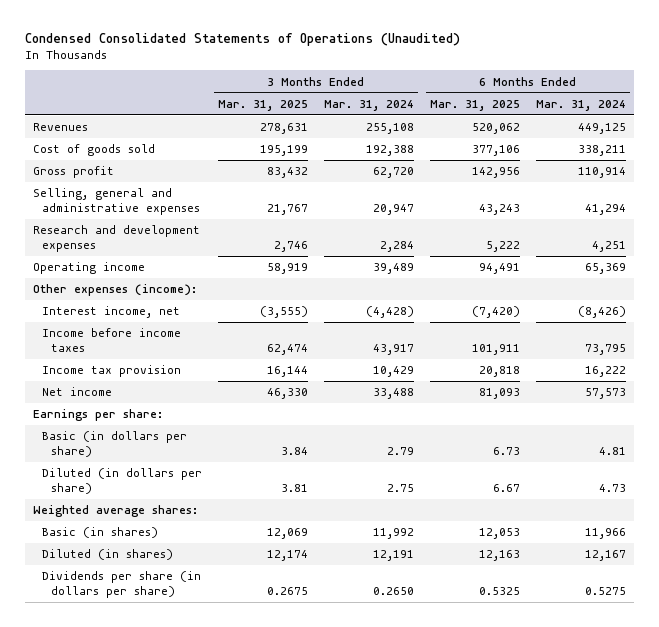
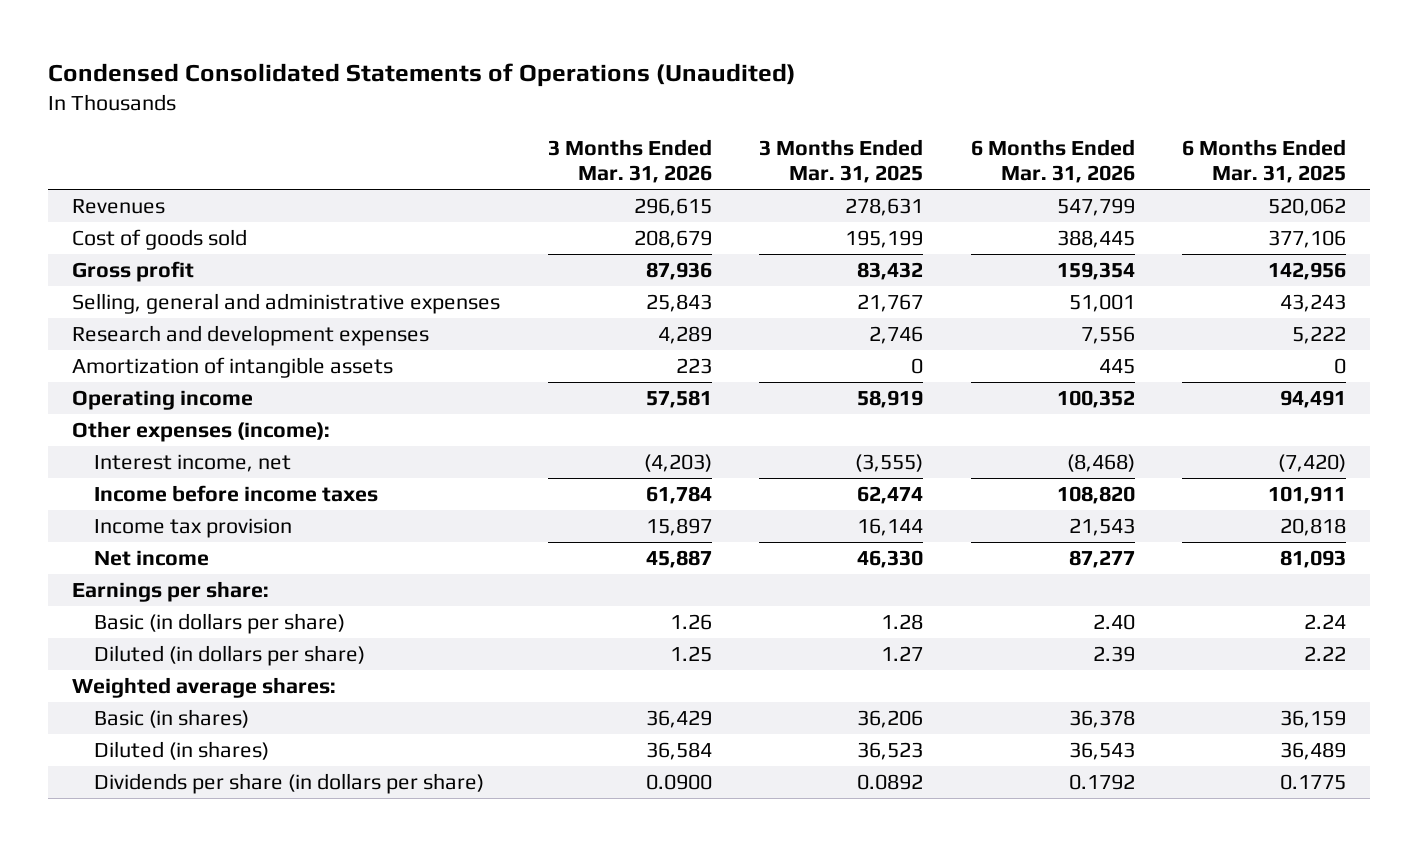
[323,99,414,111] Mar. 31, 2024 -> none
[536,99,627,111] Mar. 31, 2024 -> none
none -> [547,138,712,183] 3 Months Ended Mar. 31, 2026
none -> [970,138,1135,183] 6 Months Ended Mar. 31, 2026
none -> [72,357,394,379] Amortization of intangible assets
[280,447,308,456] 3.84 -> [881,614,924,631] 1.28
[493,447,521,456] 6.73 -> [1304,614,1347,630] 2.24
[280,484,308,493] 3.81 -> [881,646,924,662] 1.27
[493,484,521,493] 6.67 -> [1304,646,1347,662] 2.22
[266,528,308,540] 12,069 -> [857,710,924,729] 36,206
[479,528,521,540] 12,053 -> [1280,710,1347,729] 36,159
[266,550,308,562] 12,174 -> [857,742,924,761] 36,523
[479,550,521,562] 12,163 -> [1280,742,1347,761] 36,489
[266,587,308,596] 0.2675 -> [857,774,924,791] 0.0892
[479,587,521,596] 0.5325 -> [1280,774,1347,791] 0.1775

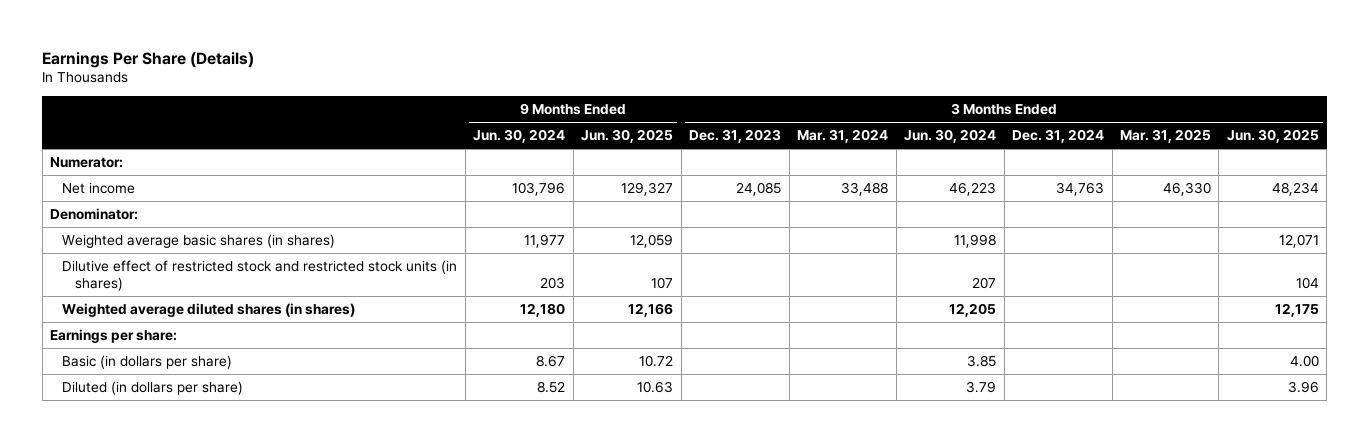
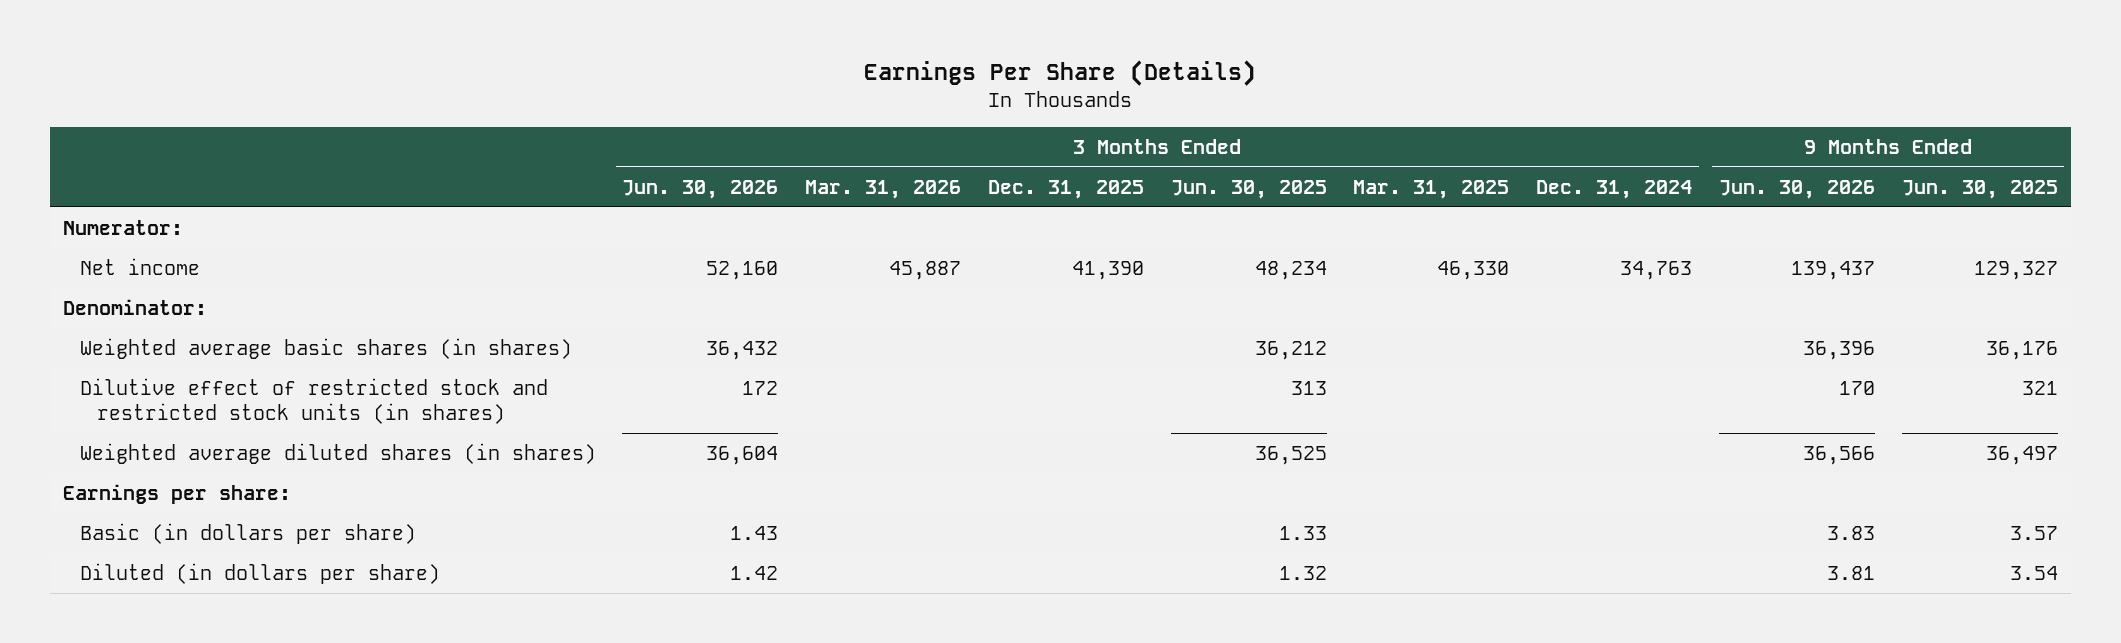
[473,129,566,144] Jun. 30, 2024 -> none
[689,129,782,144] Dec. 31, 2023 -> none
[797,129,889,144] Mar. 31, 2024 -> none
[904,129,997,144] Jun. 30, 2024 -> none
none -> [622,179,779,199] Jun. 30, 2026
none -> [805,179,962,199] Mar. 31, 2026
none -> [987,179,1144,199] Dec. 31, 2025
none -> [1718,179,1875,199] Jun. 30, 2026
[630,233,674,248] 12,059 -> [1985,340,2058,360] 36,176
[1278,233,1319,248] 12,071 -> [1254,340,1327,360] 36,212
[651,276,674,289] 107 -> [2021,380,2058,395] 321
[1295,276,1319,289] 104 -> [1290,380,1327,395] 313
[628,302,674,317] 12,166 -> [1985,445,2058,465] 36,497
[1274,302,1319,317] 12,175 -> [1254,445,1327,465] 36,525
[639,354,674,367] 10.72 -> [2009,525,2058,540] 3.57
[1289,354,1319,367] 4.00 -> [1278,525,1327,540] 1.33
[637,380,674,393] 10.63 -> [2009,565,2058,580] 3.54
[1287,380,1319,393] 3.96 -> [1278,565,1327,580] 1.32

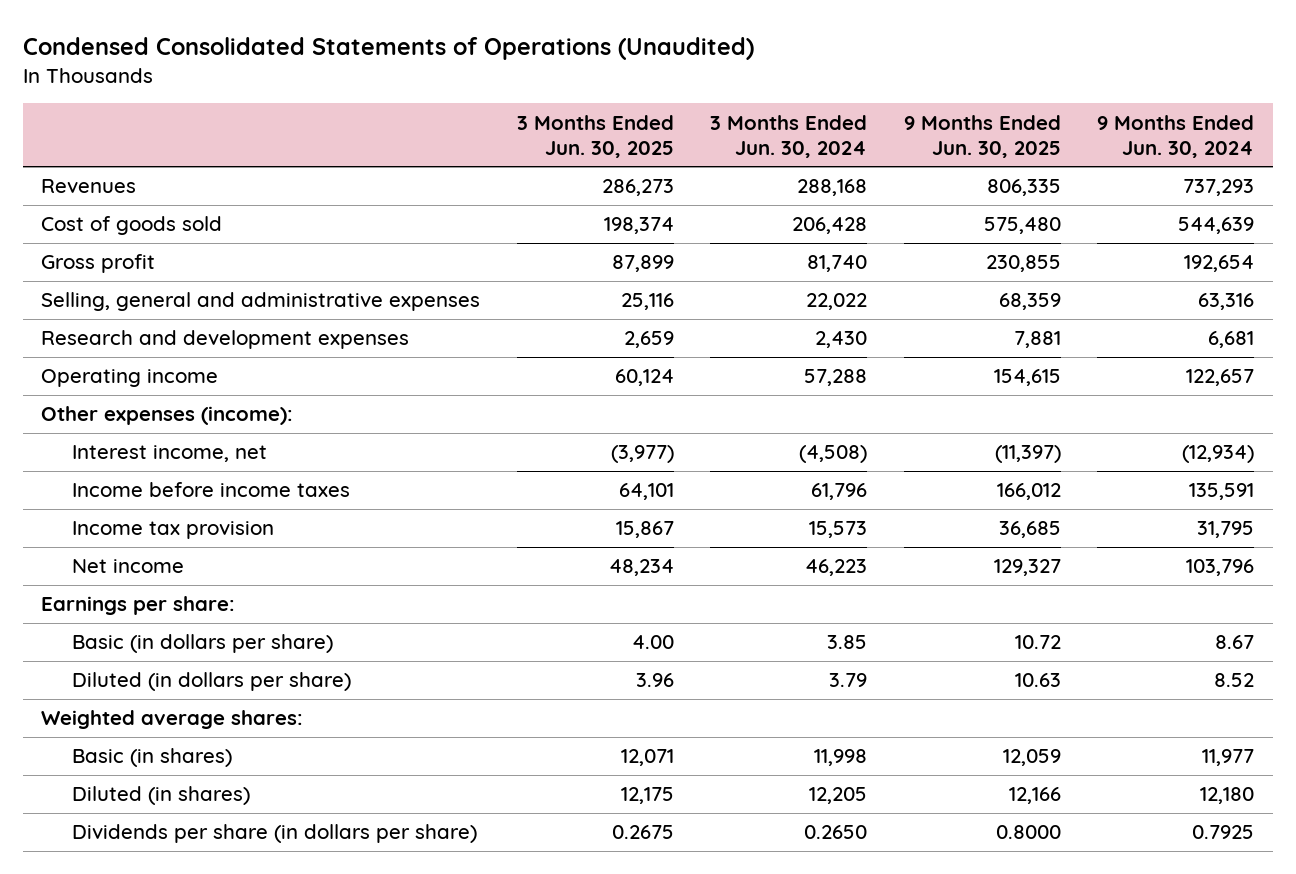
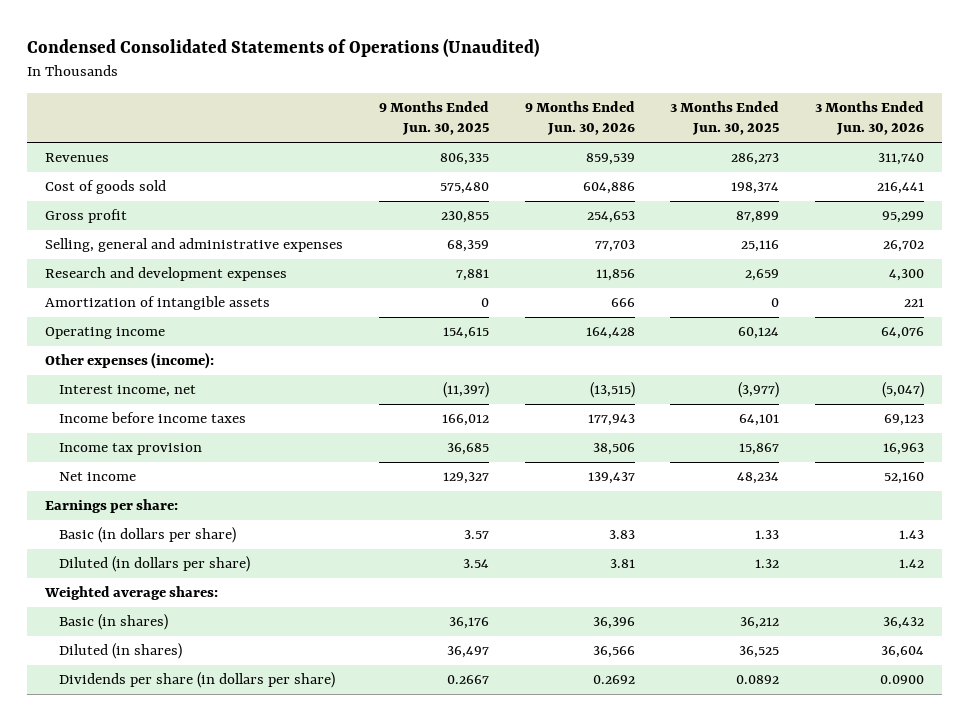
[710,114,868,158] 3 Months Ended Jun. 30, 2024 -> none
[1097,114,1255,158] 9 Months Ended Jun. 30, 2024 -> none
none -> [524,101,635,136] 9 Months Ended Jun. 30, 2026
none -> [815,101,925,136] 3 Months Ended Jun. 30, 2026
none -> [44,296,270,311] Amortization of intangible assets
[631,635,674,650] 4.00 -> [755,530,780,540] 1.33
[1014,635,1061,650] 10.72 -> [463,530,489,540] 3.57
[635,673,674,688] 3.96 -> [755,559,780,569] 1.32
[1014,673,1061,688] 10.63 -> [462,559,489,569] 3.54
[620,749,674,767] 12,071 -> [740,617,780,630] 36,212
[1002,749,1061,767] 12,059 -> [448,617,489,630] 36,176
[620,787,674,805] 12,175 -> [739,646,780,659] 36,525
[1008,787,1061,805] 12,166 -> [446,646,489,659] 36,497
[611,825,674,840] 0.2675 -> [736,675,780,685] 0.0892
[995,825,1061,840] 0.8000 -> [446,675,489,685] 0.2667

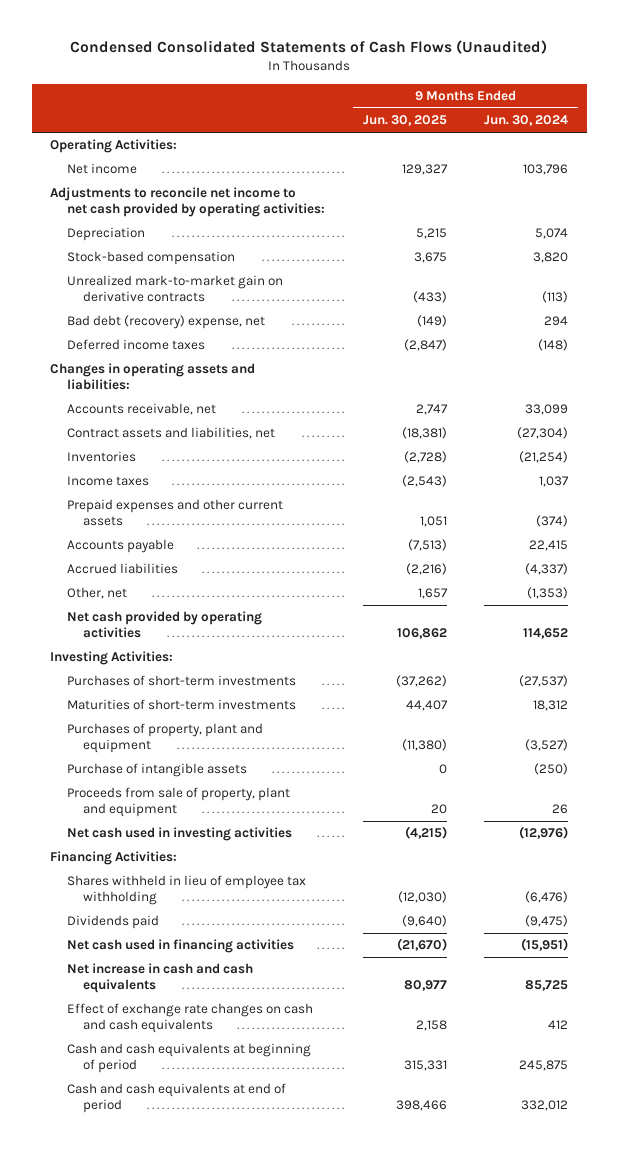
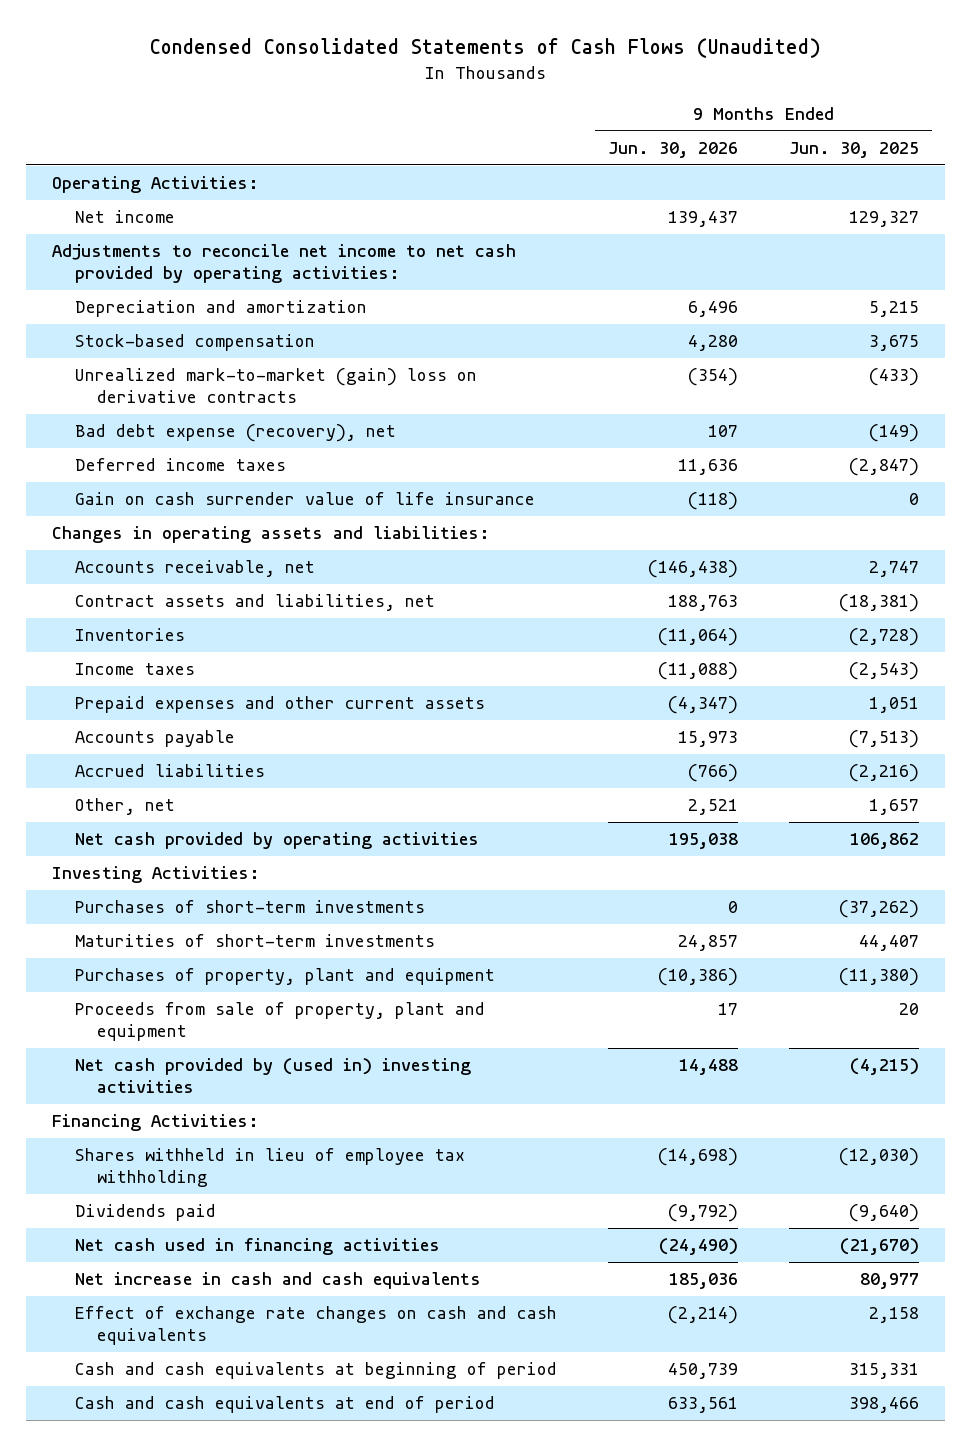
[484,115,569,127] Jun. 30, 2024 -> none
none -> [607,141,738,158] Jun. 30, 2026
[66,227,145,242] Depreciation -> [74,300,367,318] Depreciation and amortization
[66,275,283,302] Unrealized mark-to-market gain on derivative contracts -> [74,368,477,404] Unrealized mark-to-market (gain) loss on derivative contracts
[66,315,265,330] Bad debt (recovery) expense, net -> [74,424,396,443] Bad debt expense (recovery), net
none -> [74,492,535,506] Gain on cash surrender value of life insurance
[66,763,247,778] Purchase of intangible assets -> none
[66,827,292,842] Net cash used in investing activities -> [74,1058,471,1094] Net cash provided by (used in) investing activities

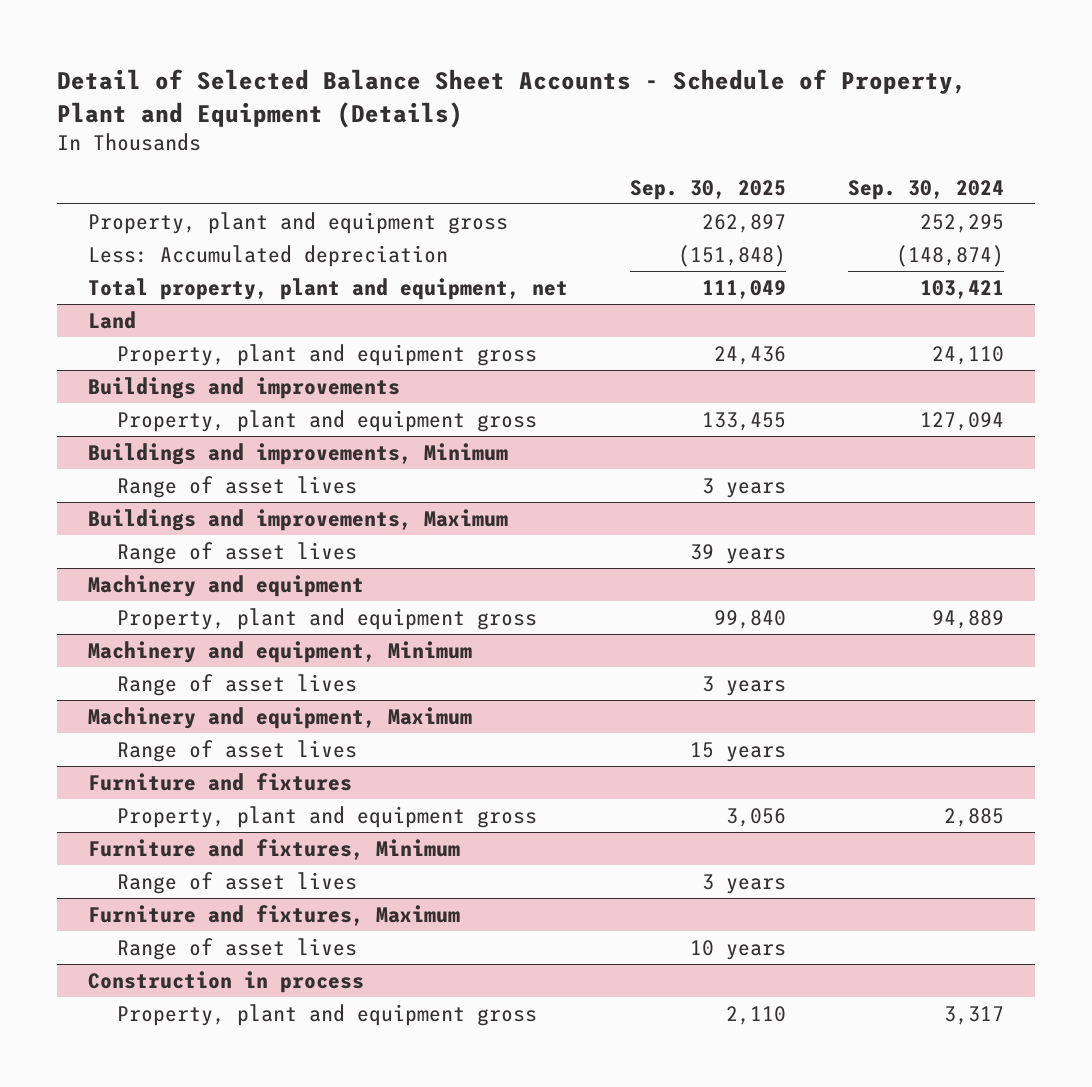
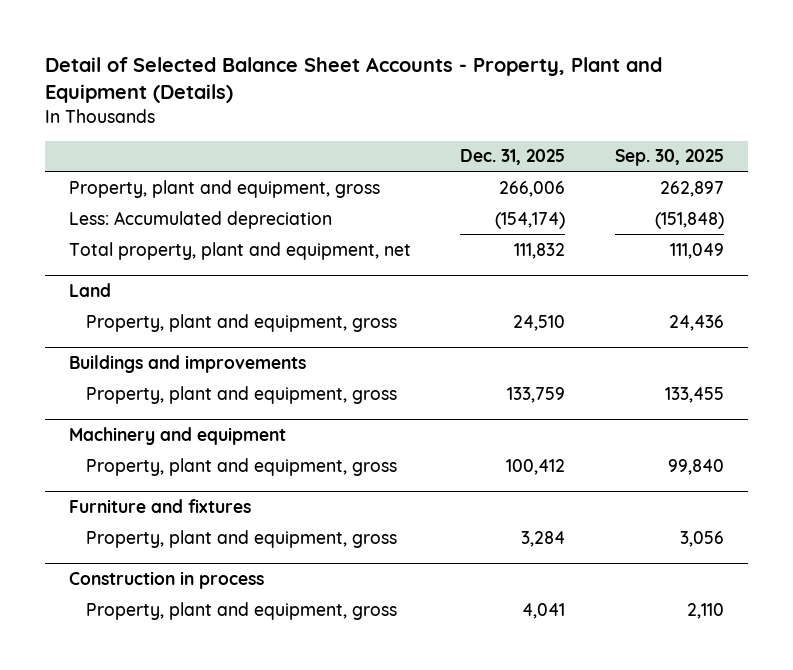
[57,69,968,128] Detail of Selected Balance Sheet Accounts - Schedule of Property, Plant and Equipment (Details) -> [44,57,662,104] Detail of Selected Balance Sheet Accounts - Property, Plant and Equipment (Details)
[848,179,1005,200] Sep. 30, 2024 -> none
none -> [460,149,566,166] Dec. 31, 2025
[88,211,509,234] Property, plant and equipment gross -> [69,179,381,198] Property, plant and equipment, gross
[117,343,538,366] Property, plant and equipment gross -> [85,313,397,332] Property, plant and equipment, gross
[88,442,509,465] Buildings and improvements, Minimum -> none
[117,475,358,498] Range of asset lives -> none
[88,508,509,531] Buildings and improvements, Maximum -> none
[117,541,358,564] Range of asset lives -> none
[117,409,538,432] Property, plant and equipment gross -> [85,385,397,404] Property, plant and equipment, gross
[88,640,473,663] Machinery and equipment, Minimum -> none
[117,673,358,696] Range of asset lives -> none
[88,706,473,729] Machinery and equipment, Maximum -> none
[117,739,358,762] Range of asset lives -> none
[117,607,538,630] Property, plant and equipment gross -> [85,457,397,476] Property, plant and equipment, gross
[88,838,461,860] Furniture and fixtures, Minimum -> none
[117,871,358,894] Range of asset lives -> none
[88,904,461,926] Furniture and fixtures, Maximum -> none
[117,937,358,960] Range of asset lives -> none
[117,805,538,828] Property, plant and equipment gross -> [85,529,397,548] Property, plant and equipment, gross
[117,1003,538,1026] Property, plant and equipment gross -> [85,601,397,620] Property, plant and equipment, gross

